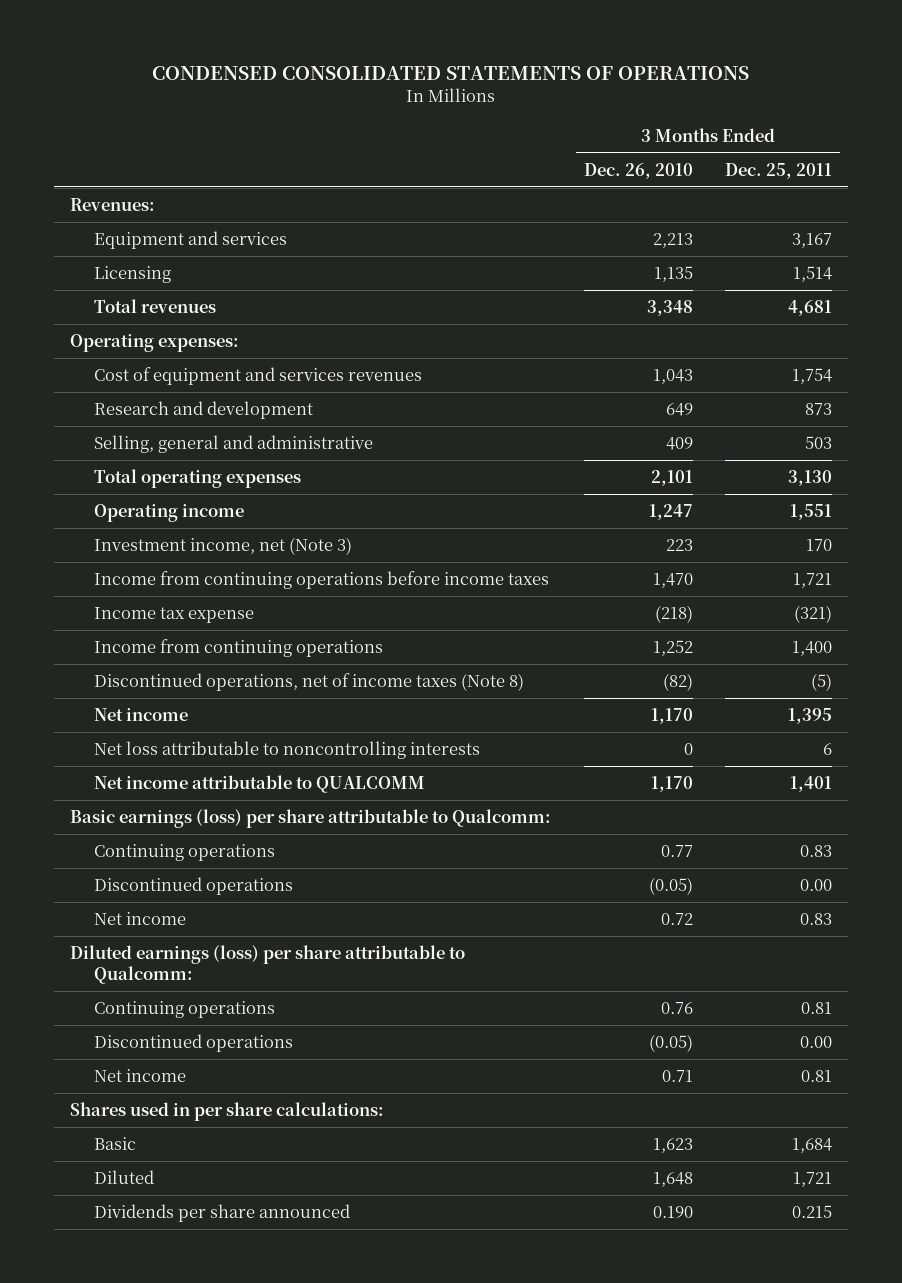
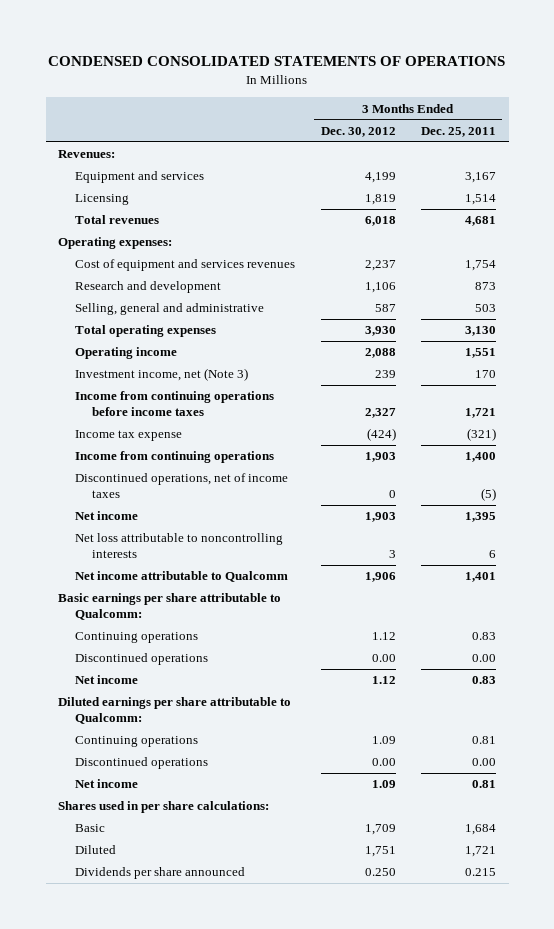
[583,162,693,179] Dec. 26, 2010 -> none
none -> [320,126,396,137] Dec. 30, 2012
[93,673,524,692] Discontinued operations, net of income taxes (Note 8) -> [75,473,289,498] Discontinued operations, net of income taxes
[93,775,425,794] Net income attributable to QUALCOMM -> [75,571,289,583] Net income attributable to Qualcomm
[70,809,552,829] Basic earnings (loss) per share attributable to Qualcomm: -> [58,593,282,620] Basic earnings per share attributable to Qualcomm:
[70,945,466,985] Diluted earnings (loss) per share attributable to Qualcomm: -> [58,697,292,724] Diluted earnings per share attributable to Qualcomm:

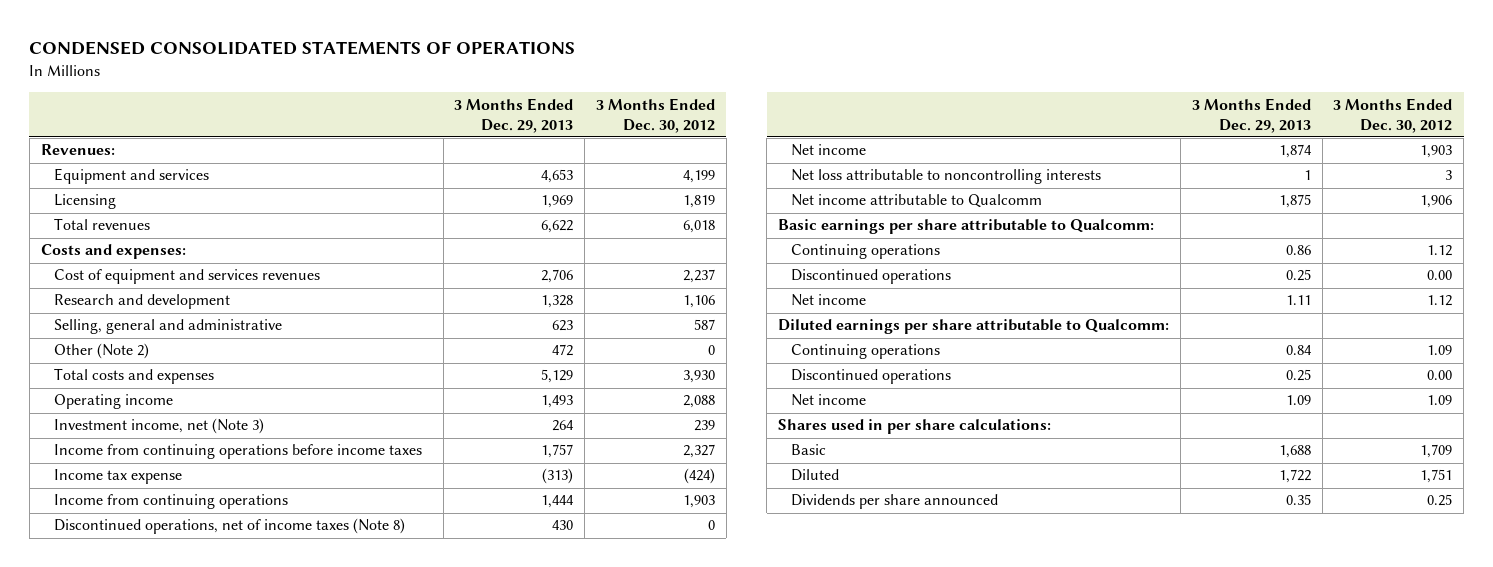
[421,126,497,137] Dec. 25, 2011 -> none
none -> [454,97,574,133] 3 Months Ended Dec. 29, 2013
[58,237,173,250] Operating expenses: -> [40,244,186,260] Costs and expenses:
none -> [53,343,149,360] Other (Note 2)
[75,325,217,338] Total operating expenses -> [53,368,214,385] Total costs and expenses
[75,473,289,498] Discontinued operations, net of income taxes -> [53,518,405,535] Discontinued operations, net of income taxes (Note 8)
[364,868,396,877] 0.250 -> [1427,494,1453,507] 0.25

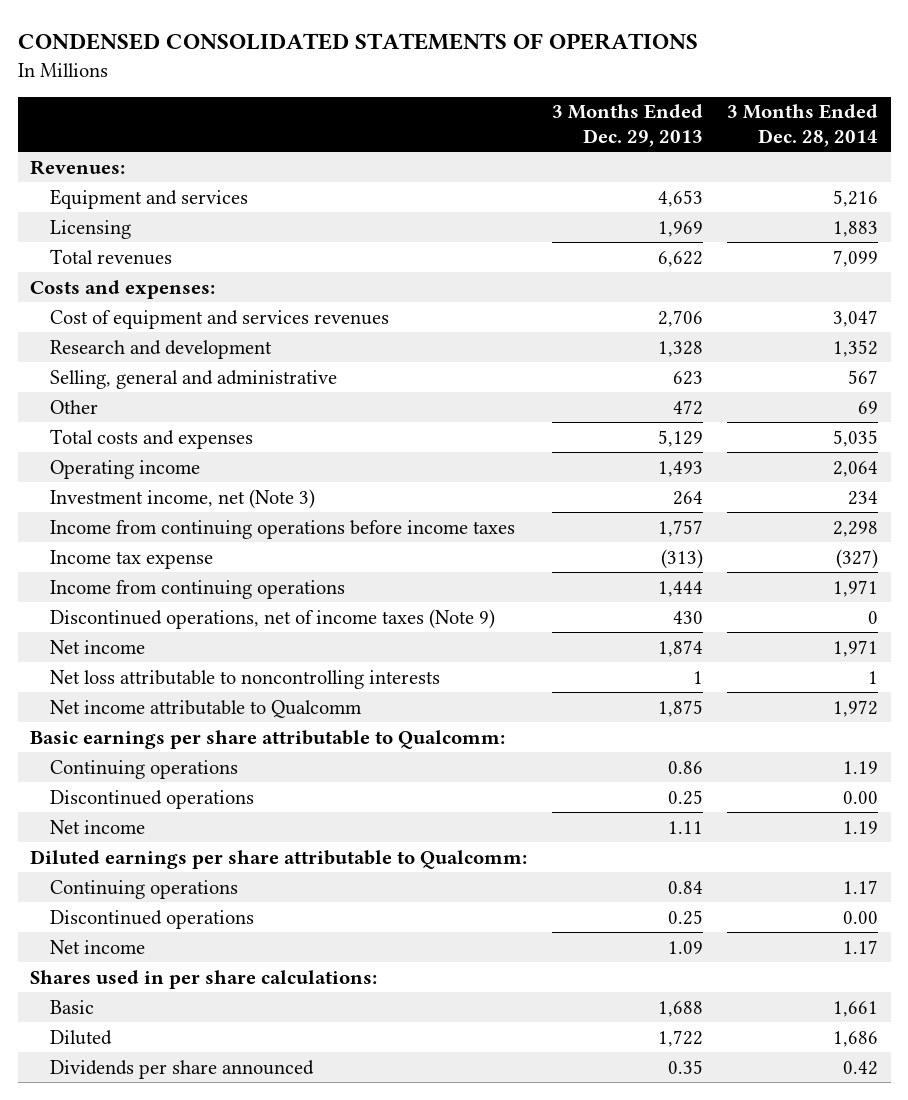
[596,97,716,133] 3 Months Ended Dec. 30, 2012 -> none
none -> [727,104,879,148] 3 Months Ended Dec. 28, 2014
[53,343,149,360] Other (Note 2) -> [50,399,99,414] Other
[53,518,405,535] Discontinued operations, net of income taxes (Note 8) -> [50,608,496,629] Discontinued operations, net of income taxes (Note 9)

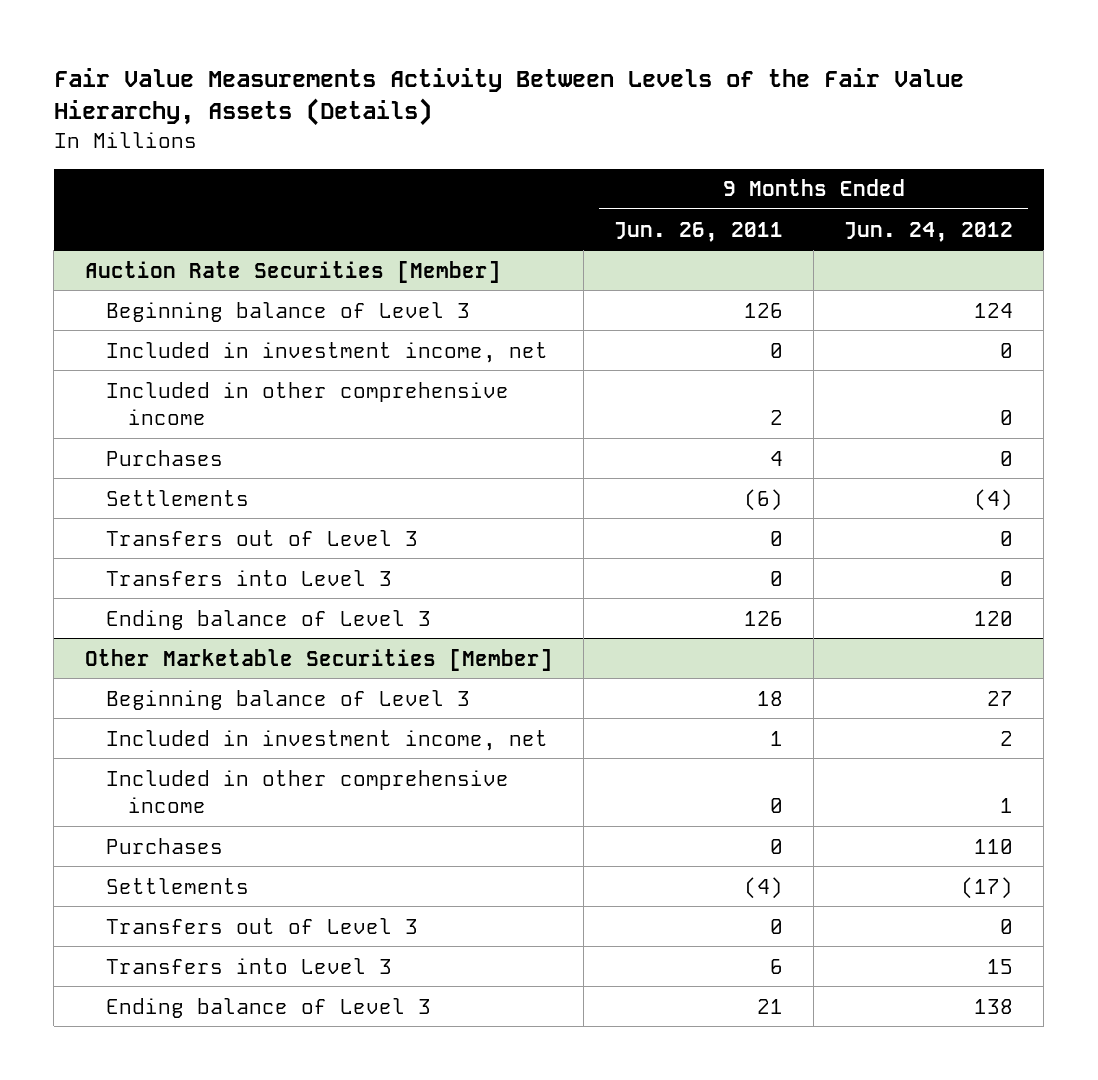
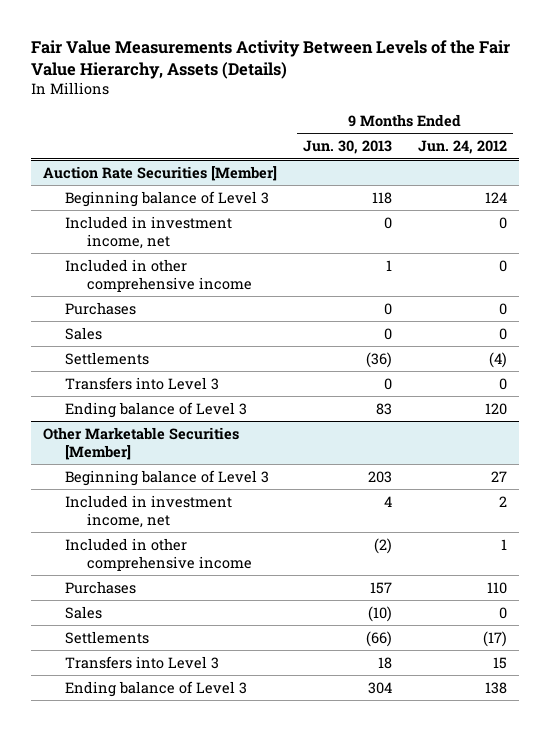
[613,221,783,242] Jun. 26, 2011 -> none
none -> [303,140,393,155] Jun. 30, 2013
none -> [65,326,103,340] Sales
[106,529,419,546] Transfers out of Level 3 -> none
none -> [65,605,103,619] Sales
[106,917,419,934] Transfers out of Level 3 -> none

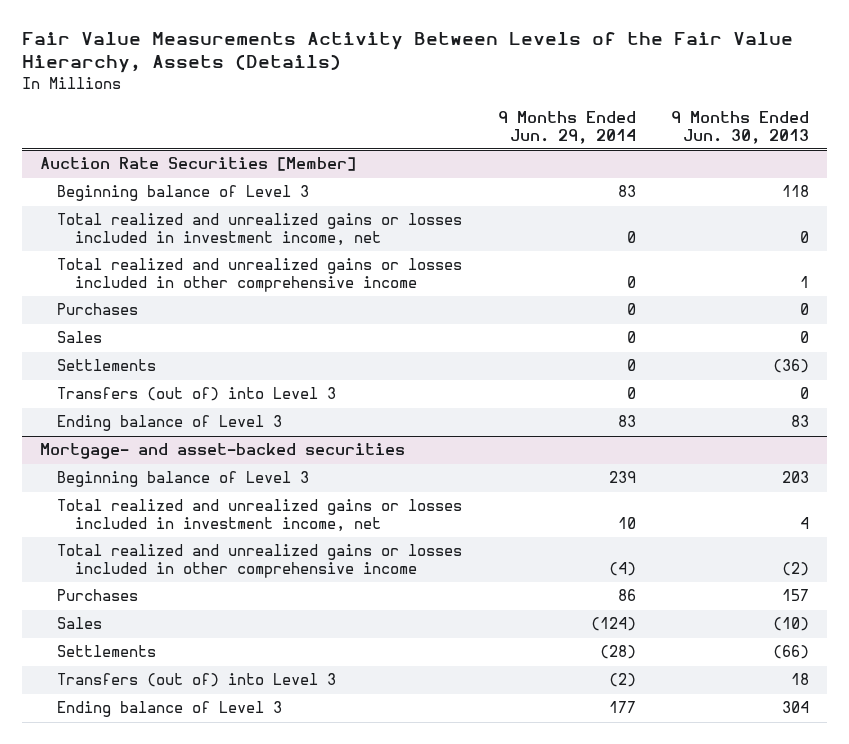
[417,140,507,155] Jun. 24, 2012 -> none
none -> [497,111,636,144] 9 Months Ended Jun. 29, 2014
[65,215,233,249] Included in investment income, net -> [57,213,463,246] Total realized and unrealized gains or losses included in investment income, net
[65,258,253,292] Included in other comprehensive income -> [57,258,463,292] Total realized and unrealized gains or losses included in other comprehensive income
[65,376,220,390] Transfers into Level 3 -> [57,387,337,402] Transfers (out of) into Level 3
[43,426,240,460] Other Marketable Securities [Member] -> none
none -> [39,443,405,460] Mortgage- and asset-backed securities
[65,494,233,528] Included in investment income, net -> [57,499,463,532] Total realized and unrealized gains or losses included in investment income, net
[65,537,253,571] Included in other comprehensive income -> [57,544,463,578] Total realized and unrealized gains or losses included in other comprehensive income
[65,655,220,669] Transfers into Level 3 -> [57,673,337,688] Transfers (out of) into Level 3

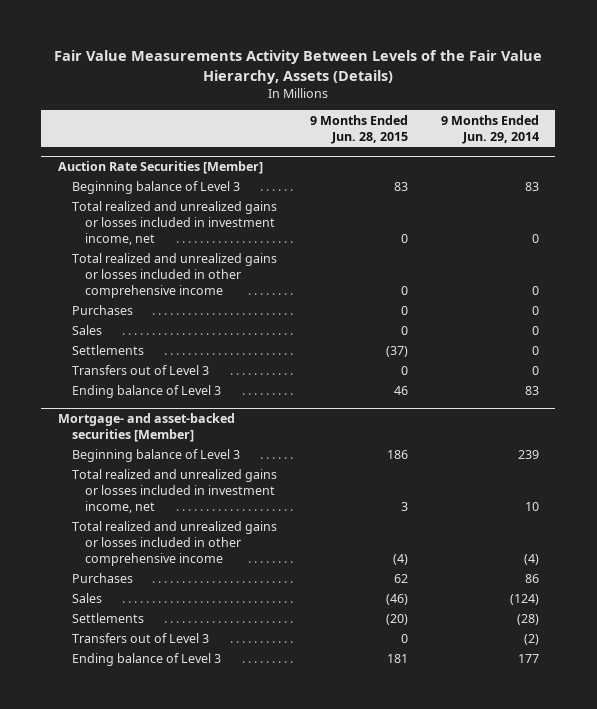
[671,111,810,144] 9 Months Ended Jun. 30, 2013 -> none
none -> [309,115,408,145] 9 Months Ended Jun. 28, 2015
[57,387,337,402] Transfers (out of) into Level 3 -> [71,364,209,375] Transfers out of Level 3
[39,443,405,460] Mortgage- and asset-backed securities -> [57,412,235,442] Mortgage- and asset-backed securities [Member]
[57,673,337,688] Transfers (out of) into Level 3 -> [71,632,209,643] Transfers out of Level 3

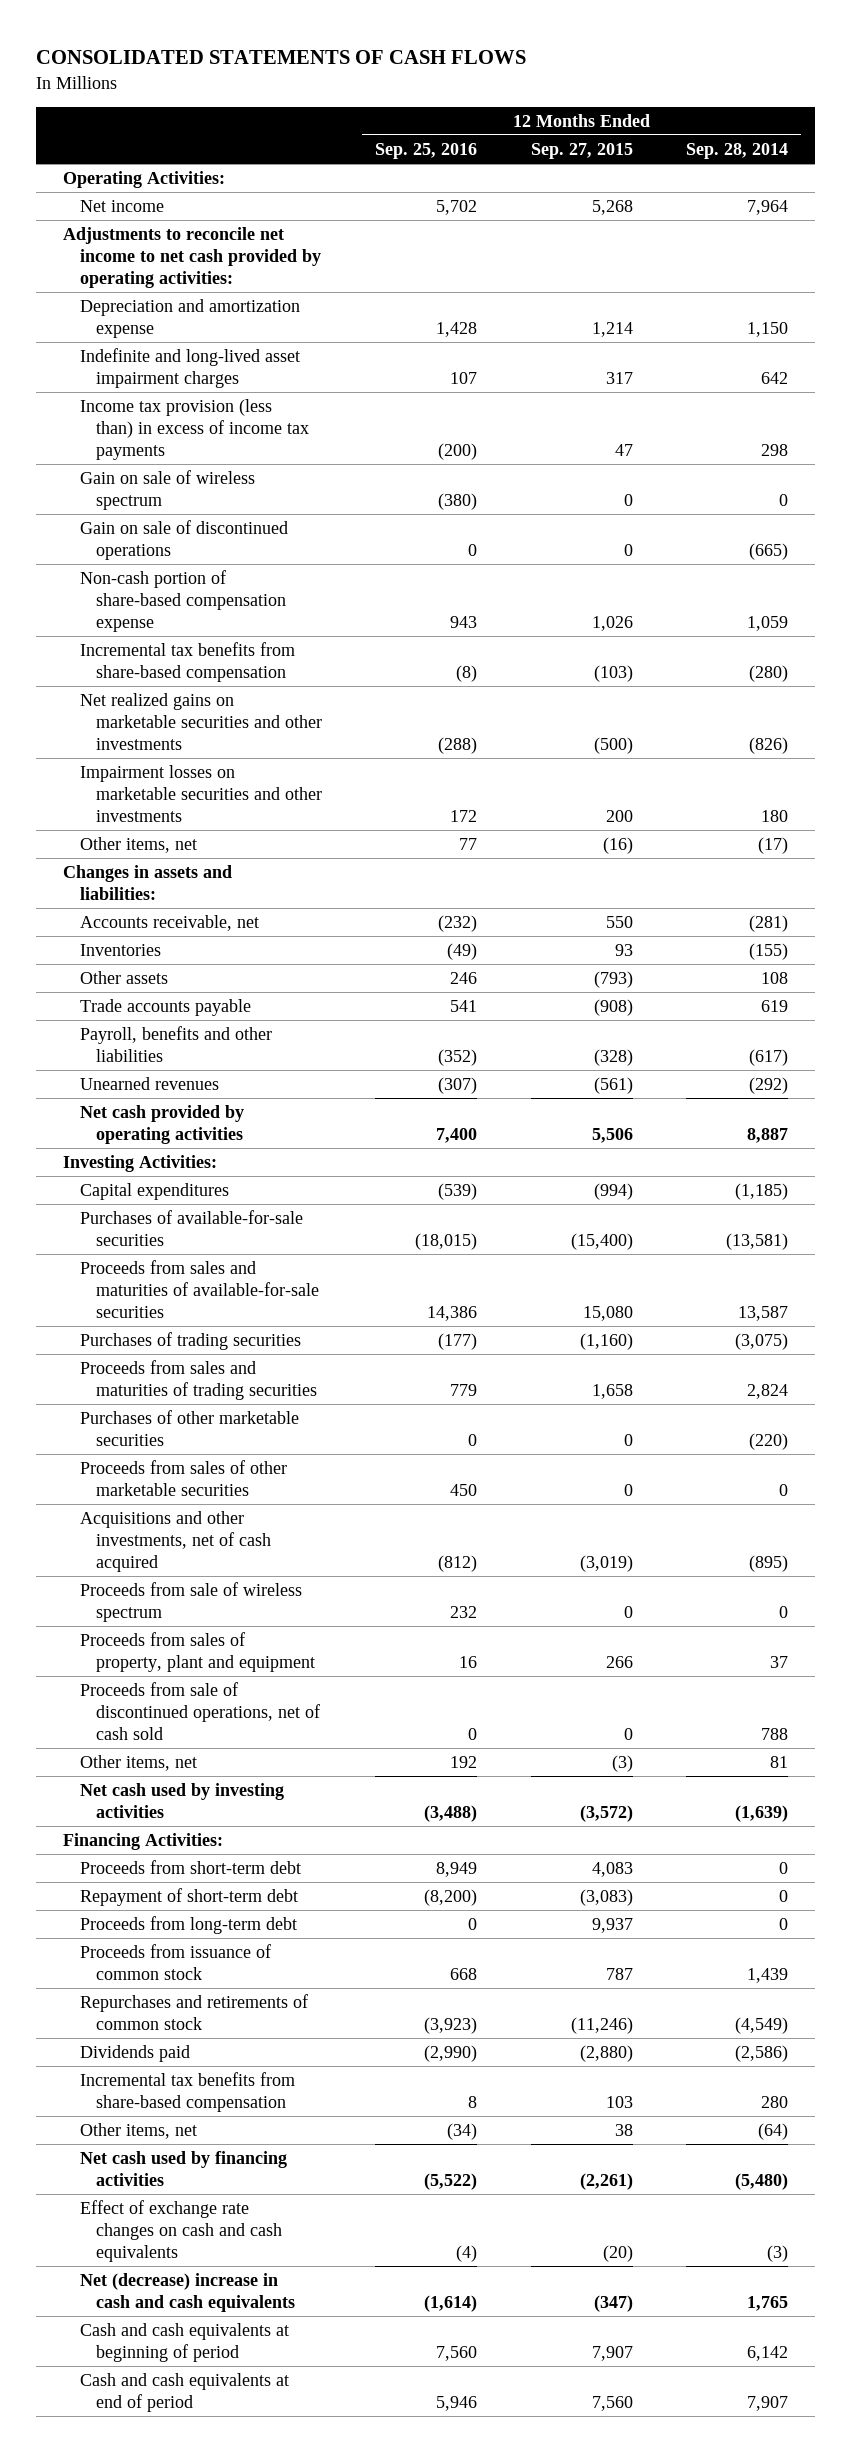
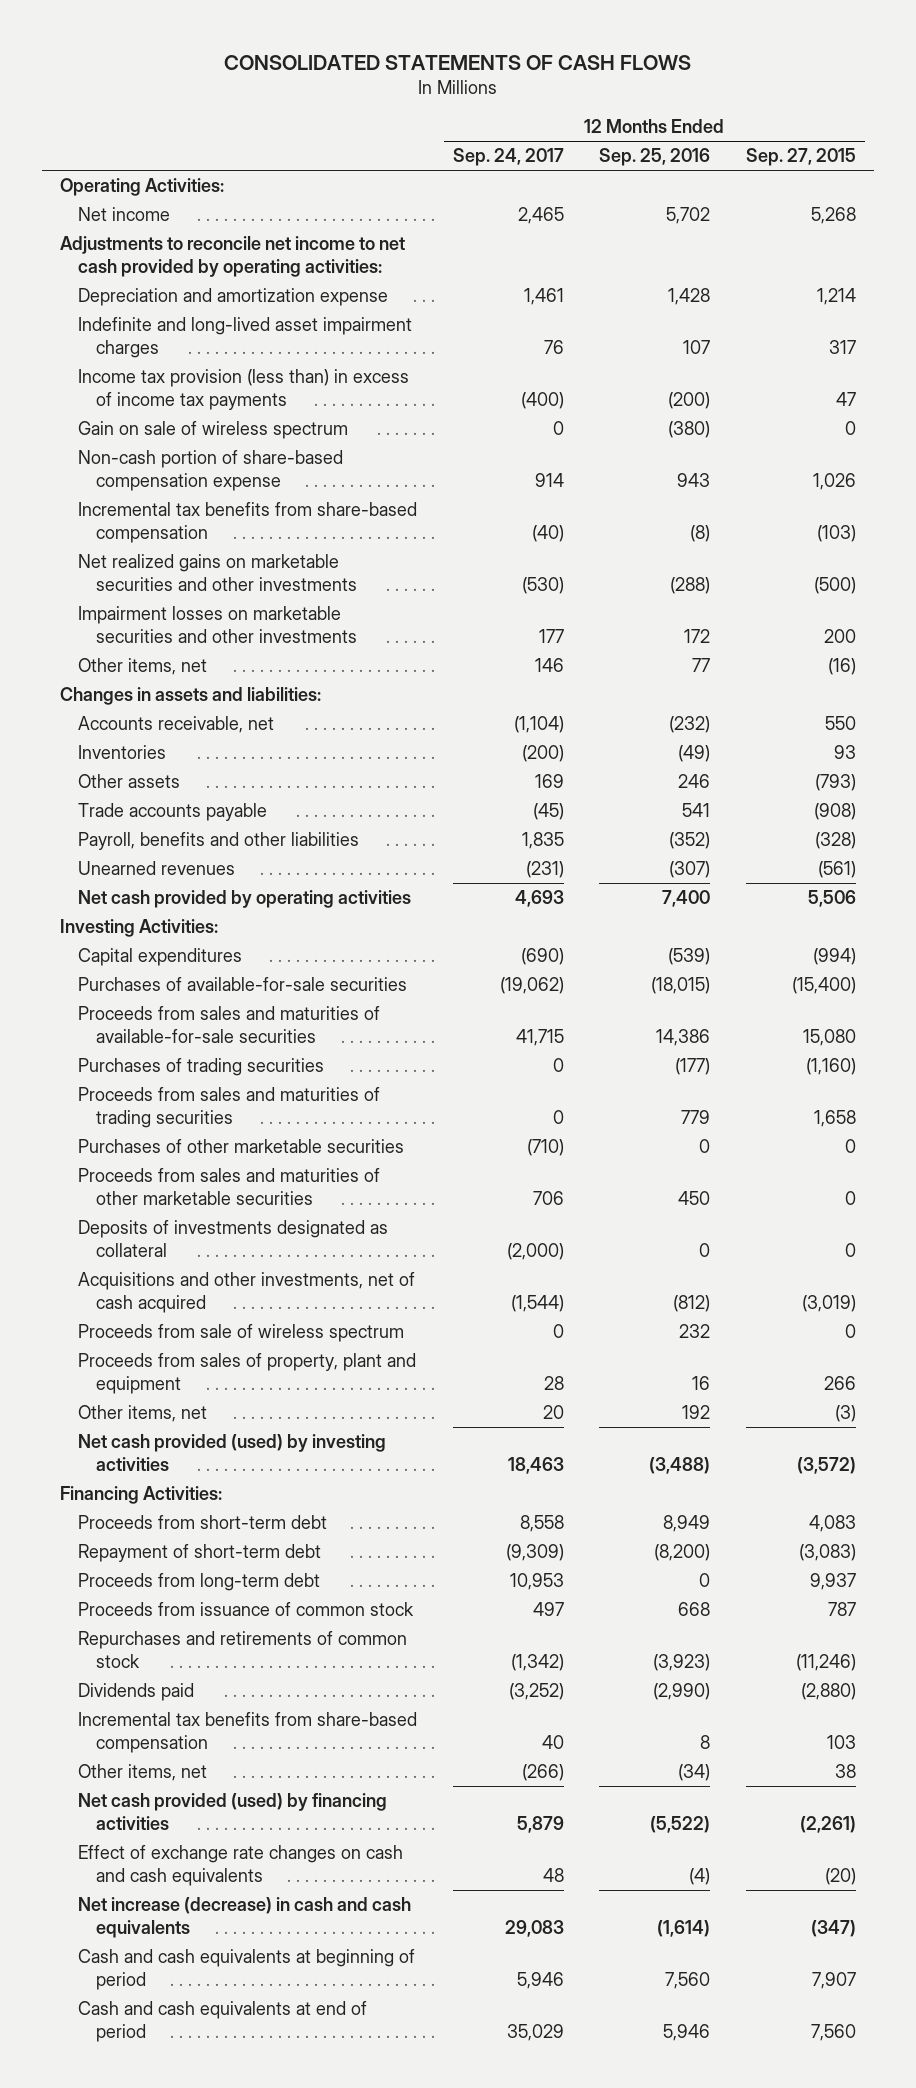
[686,142,789,159] Sep. 28, 2014 -> none
none -> [452,148,564,167] Sep. 24, 2017
[79,519,288,560] Gain on sale of discontinued operations -> none
[79,1459,287,1496] Proceeds from sales of other marketable securities -> [77,1168,380,1206] Proceeds from sales and maturities of other marketable securities
none -> [77,1220,388,1258] Deposits of investments designated as collateral
[79,1681,321,1740] Proceeds from sale of discontinued operations, net of cash sold -> none
[79,1782,284,1818] Net cash used by investing activities -> [77,1434,386,1472] Net cash provided (used) by investing activities
[79,2150,287,2186] Net cash used by financing activities -> [77,1793,387,1831] Net cash provided (used) by financing activities
[79,2272,296,2312] Net (decrease) increase in cash and cash equivalents -> [77,1897,411,1939] Net increase (decrease) in cash and cash equivalents

